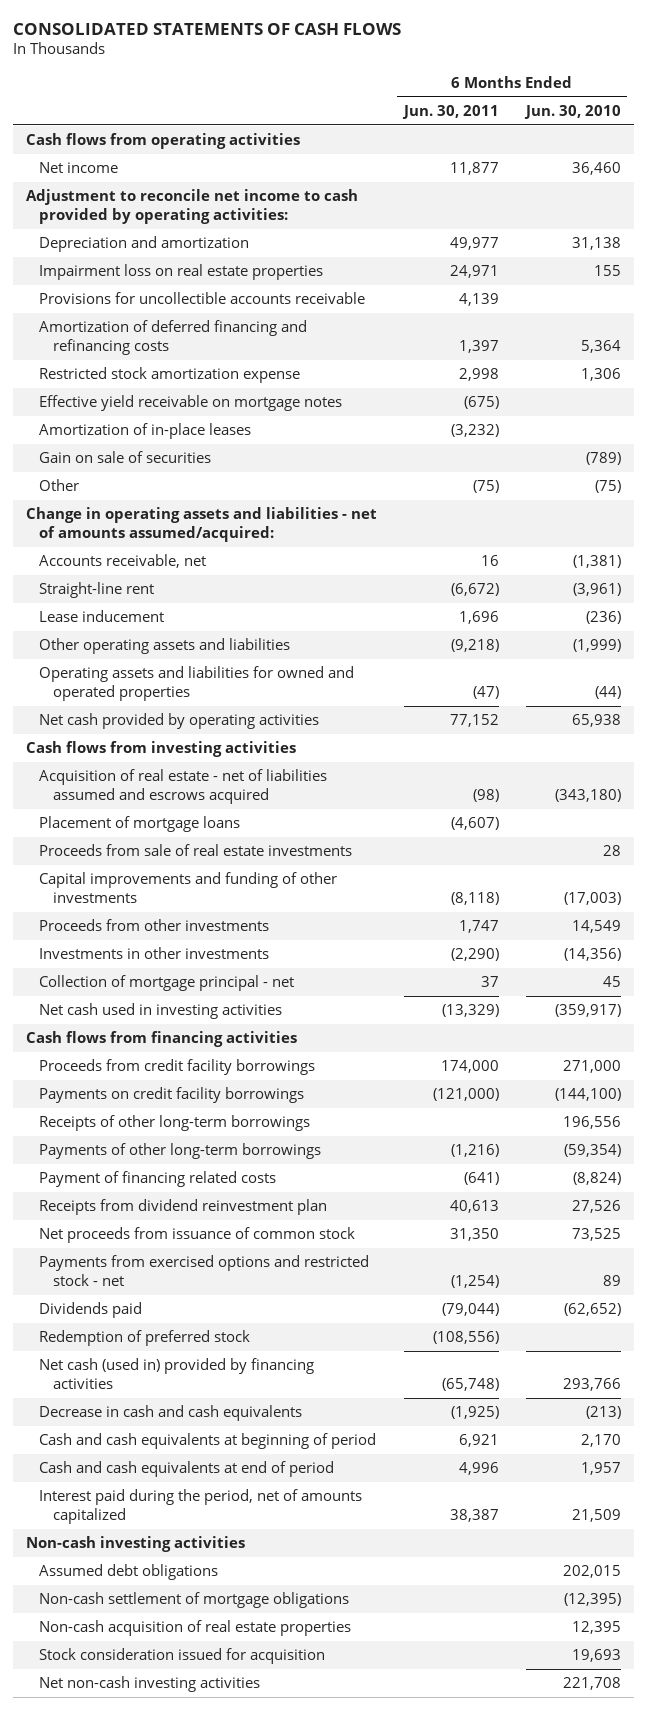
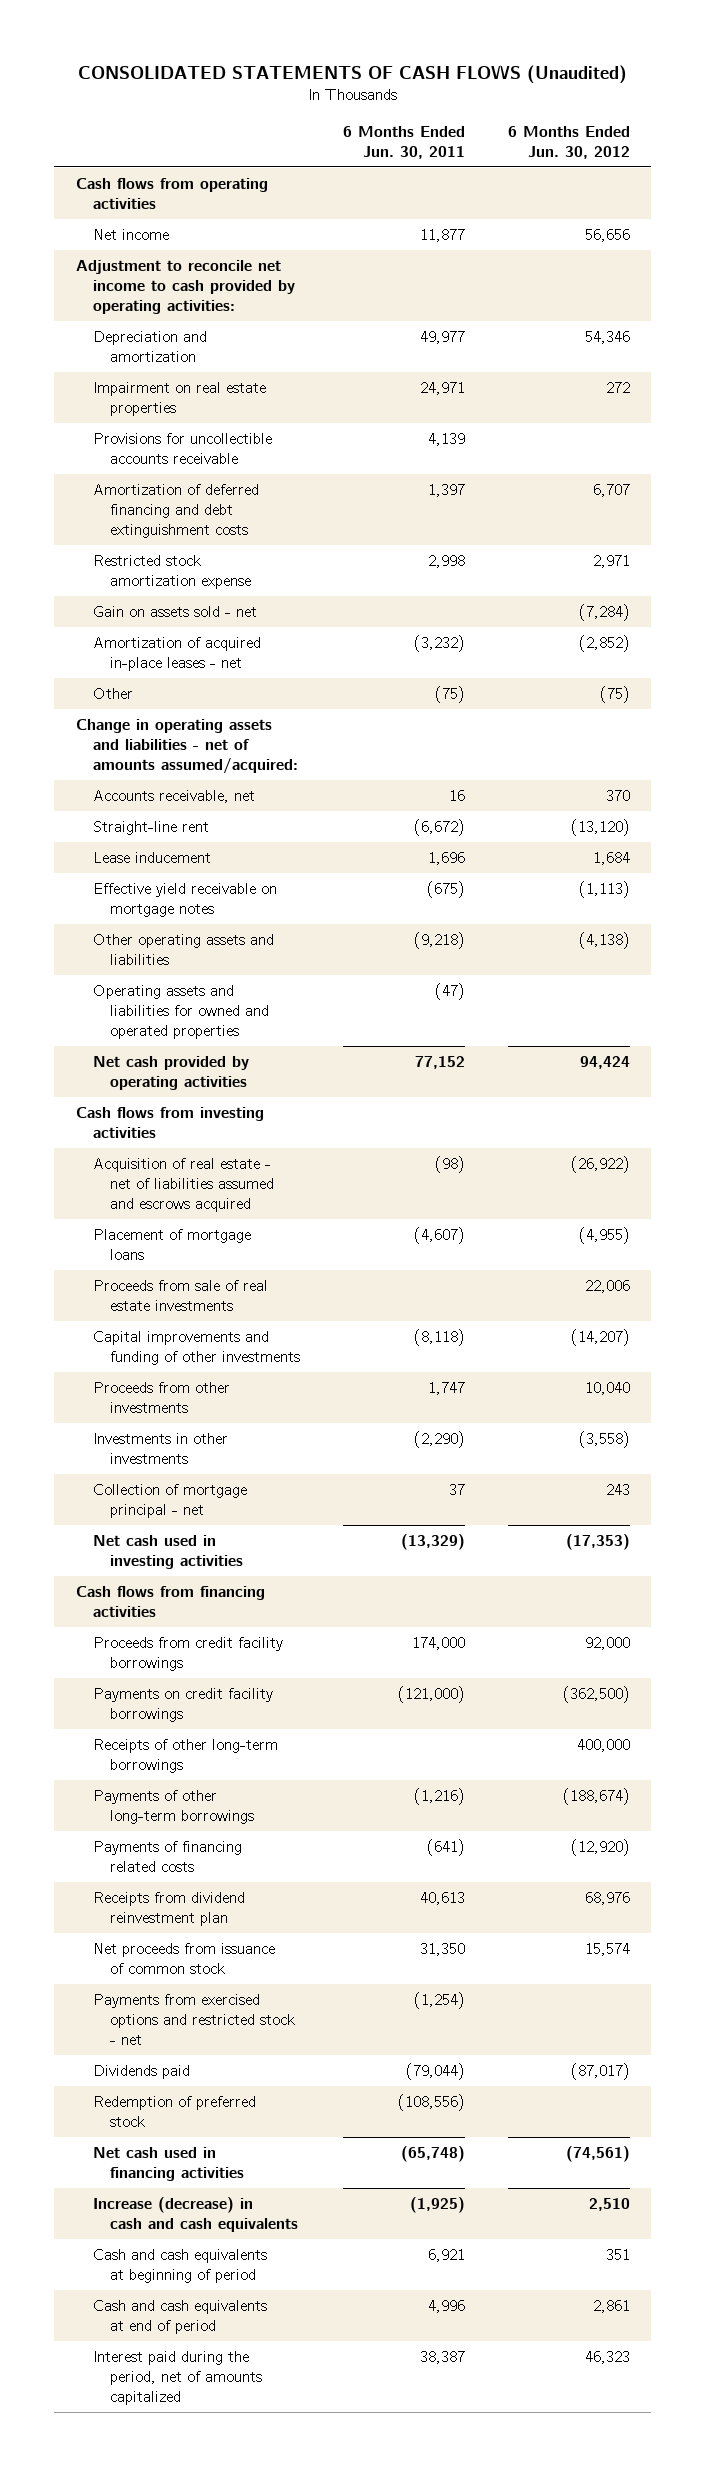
[12,22,401,35] CONSOLIDATED STATEMENTS OF CASH FLOWS -> [77,63,627,84] CONSOLIDATED STATEMENTS OF CASH FLOWS (Unaudited)
[523,104,621,119] Jun. 30, 2010 -> none
none -> [507,125,630,159] 6 Months Ended Jun. 30, 2012
[39,264,324,281] Impairment loss on real estate properties -> [92,381,266,416] Impairment on real estate properties
[39,320,308,355] Amortization of deferred financing and refinancing costs -> [92,483,259,538] Amortization of deferred financing and debt extinguishment costs
[39,451,212,464] Gain on sale of securities -> none
none -> [92,605,257,617] Gain on assets sold - net
[39,423,252,440] Amortization of in-place leases -> [92,636,261,671] Amortization of acquired in-place leases - net
[39,395,343,412] Effective yield receivable on mortgage notes -> [92,882,277,917] Effective yield receivable on mortgage notes
[39,1171,277,1188] Payment of financing related costs -> [92,1840,242,1872] Payments of financing related costs
[39,1358,315,1389] Net cash (used in) provided by financing activities -> [92,2146,245,2181] Net cash used in financing activities
[39,1405,303,1422] Decrease in cash and cash equivalents -> [92,2196,299,2232] Increase (decrease) in cash and cash equivalents
[26,1536,246,1553] Non-cash investing activities -> none
[39,1564,219,1581] Assumed debt obligations -> none
[39,1592,350,1609] Non-cash settlement of mortgage obligations -> none
[39,1620,352,1637] Non-cash acquisition of real estate properties -> none
[39,1648,326,1665] Stock consideration issued for acquisition -> none
[39,1676,261,1693] Net non-cash investing activities -> none

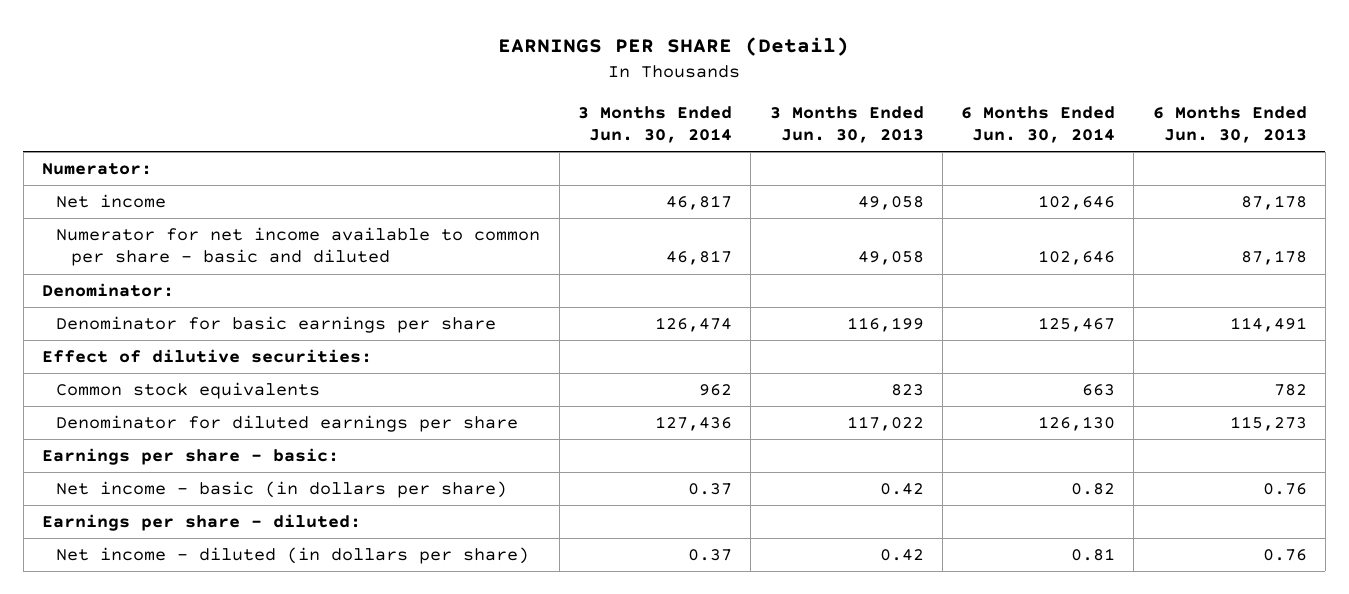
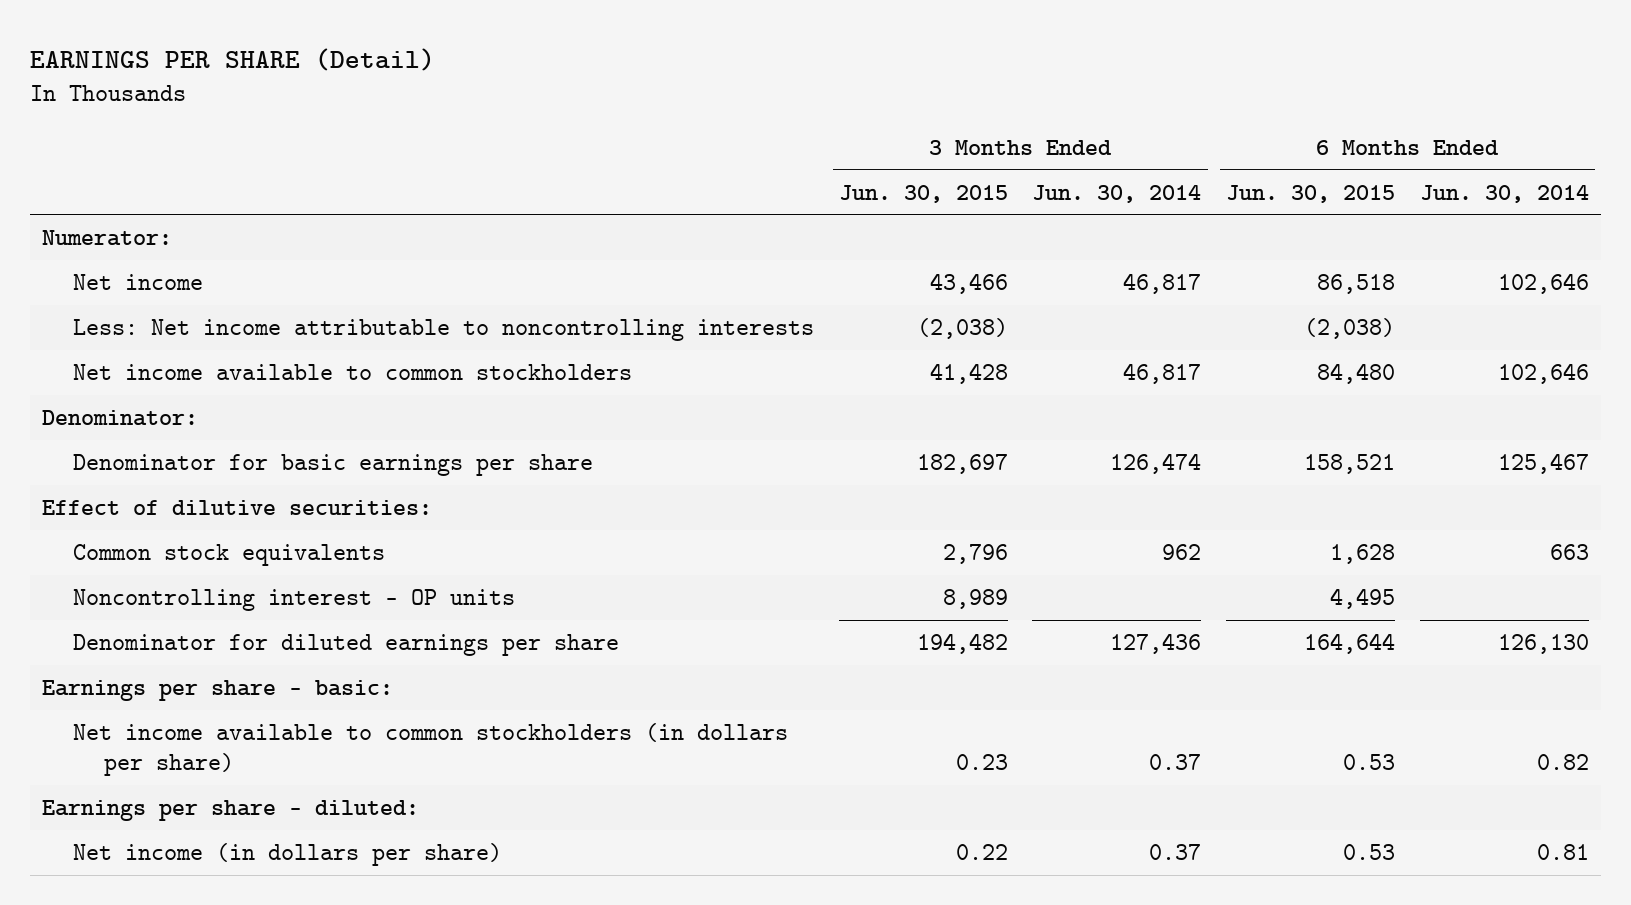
[769,105,924,144] 3 Months Ended Jun. 30, 2013 -> none
[1152,105,1307,144] 6 Months Ended Jun. 30, 2013 -> none
none -> [838,184,1008,203] Jun. 30, 2015
none -> [1226,184,1396,203] Jun. 30, 2015
none -> [73,318,815,341] Less: Net income attributable to noncontrolling interests
[56,227,541,267] Numerator for net income available to common per share - basic and diluted -> [73,363,633,380] Net income available to common stockholders
none -> [73,588,516,611] Noncontrolling interest - OP units
[56,481,508,499] Net income - basic (in dollars per share) -> [73,722,789,776] Net income available to common stockholders (in dollars per share)
[56,547,530,565] Net income - diluted (in dollars per share) -> [73,842,503,866] Net income (in dollars per share)

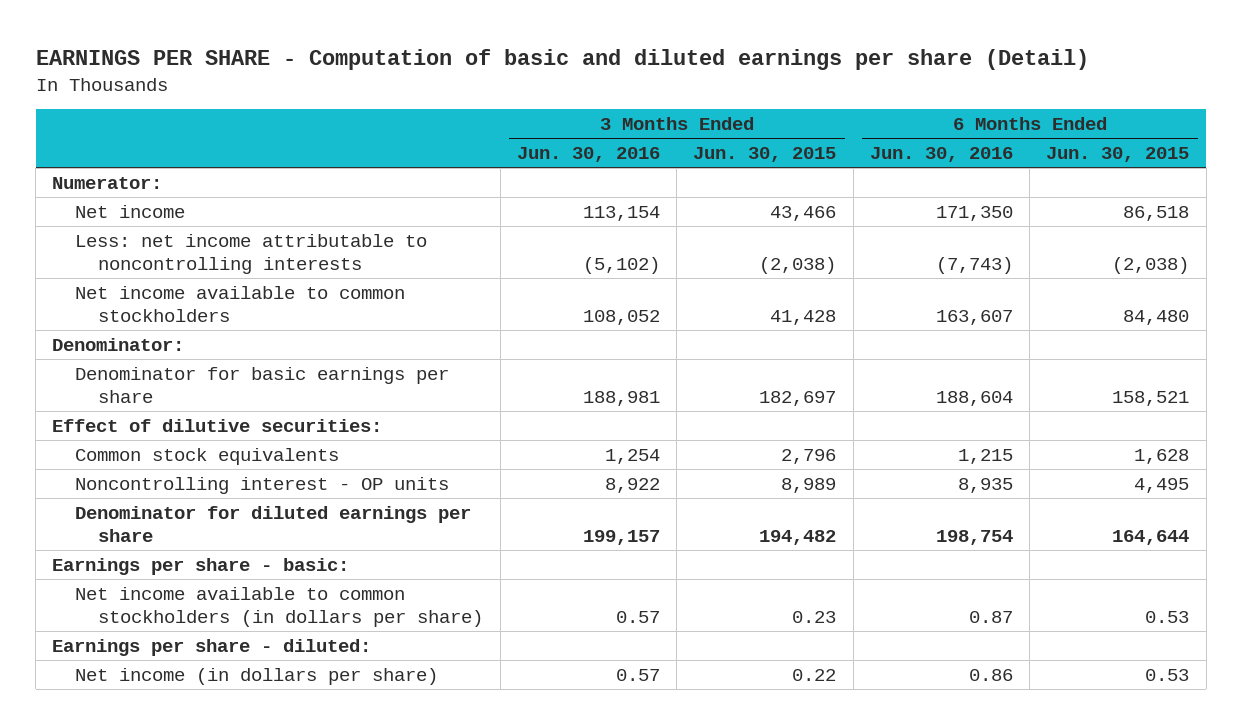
[29,47,435,71] EARNINGS PER SHARE (Detail) -> [35,48,1089,70] EARNINGS PER SHARE - Computation of basic and diluted earnings per share (Detail)
[1032,184,1202,203] Jun. 30, 2014 -> none
[1419,184,1589,203] Jun. 30, 2014 -> none
none -> [516,147,660,163] Jun. 30, 2016
none -> [869,147,1013,163] Jun. 30, 2016
[73,318,815,341] Less: Net income attributable to noncontrolling interests -> [75,233,428,274] Less: net income attributable to noncontrolling interests

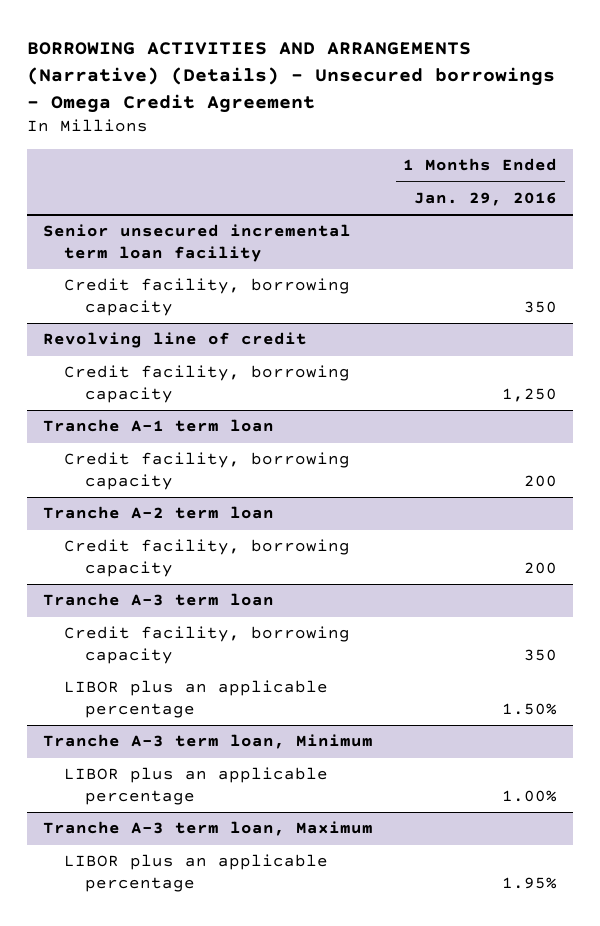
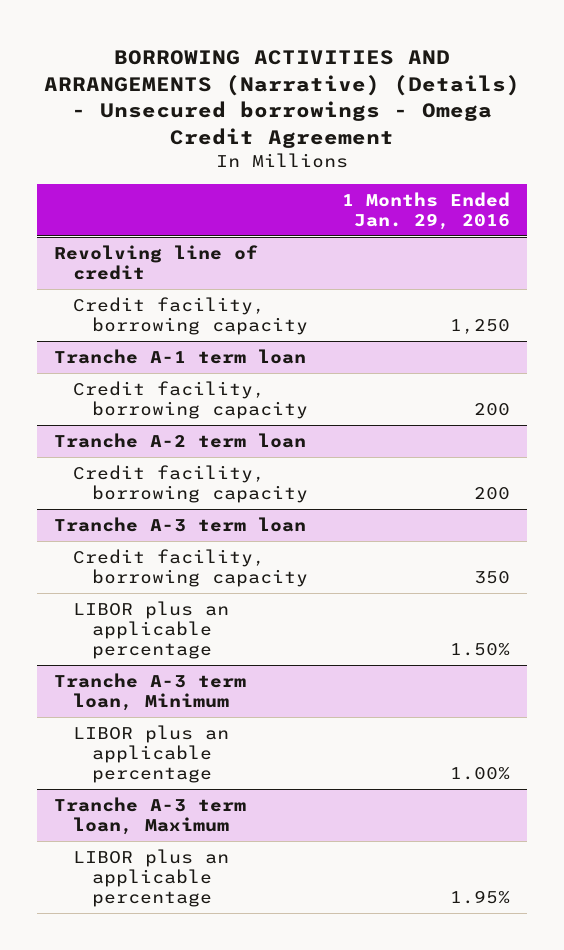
[42,224,351,262] Senior unsecured incremental term loan facility -> none
[63,278,350,316] Credit facility, borrowing capacity -> none

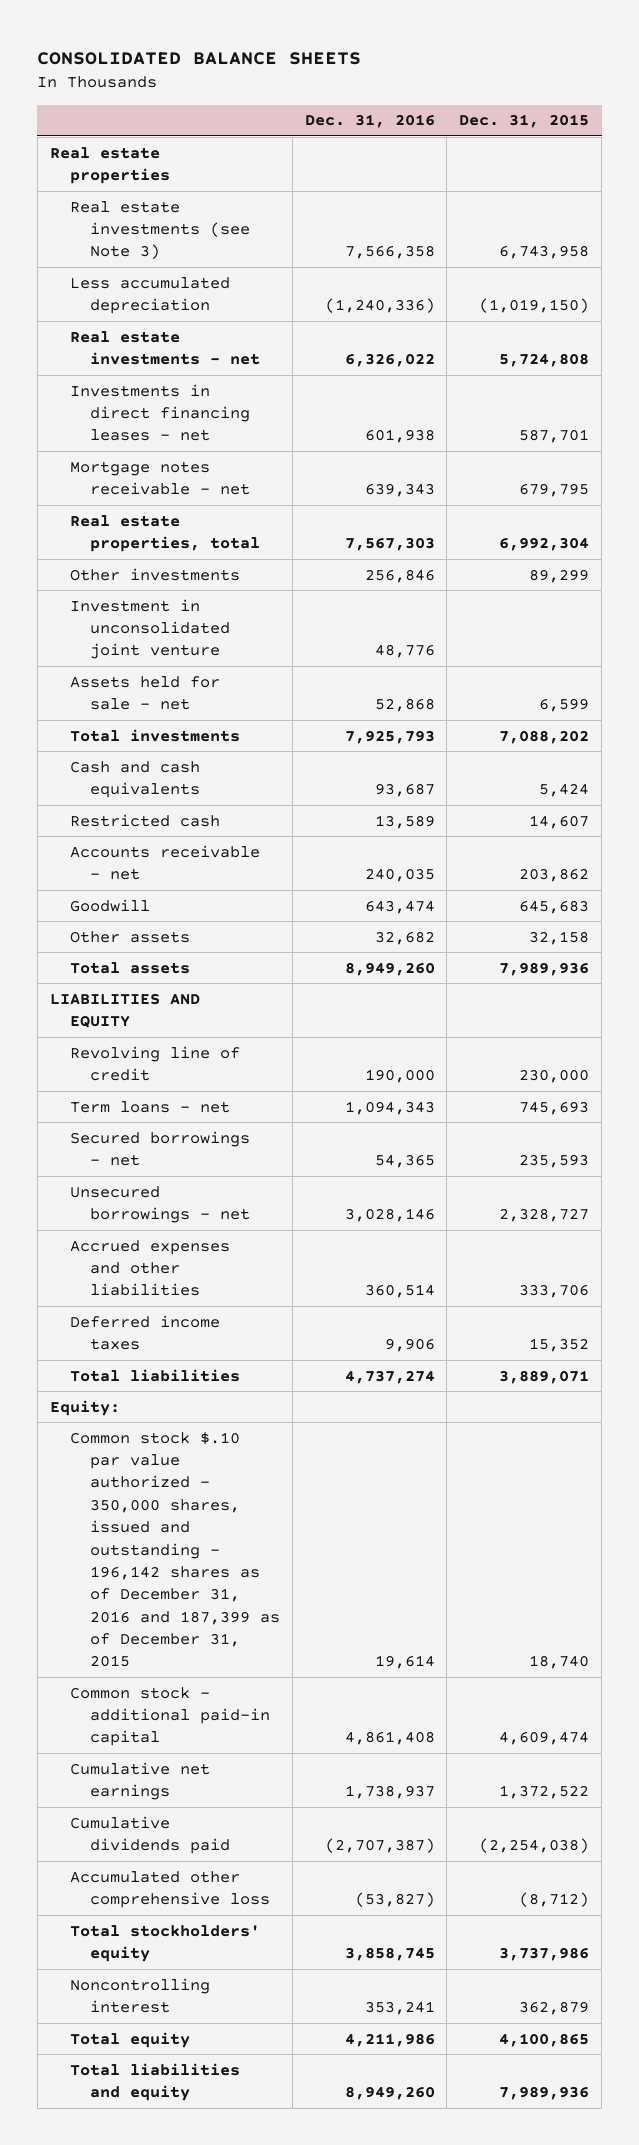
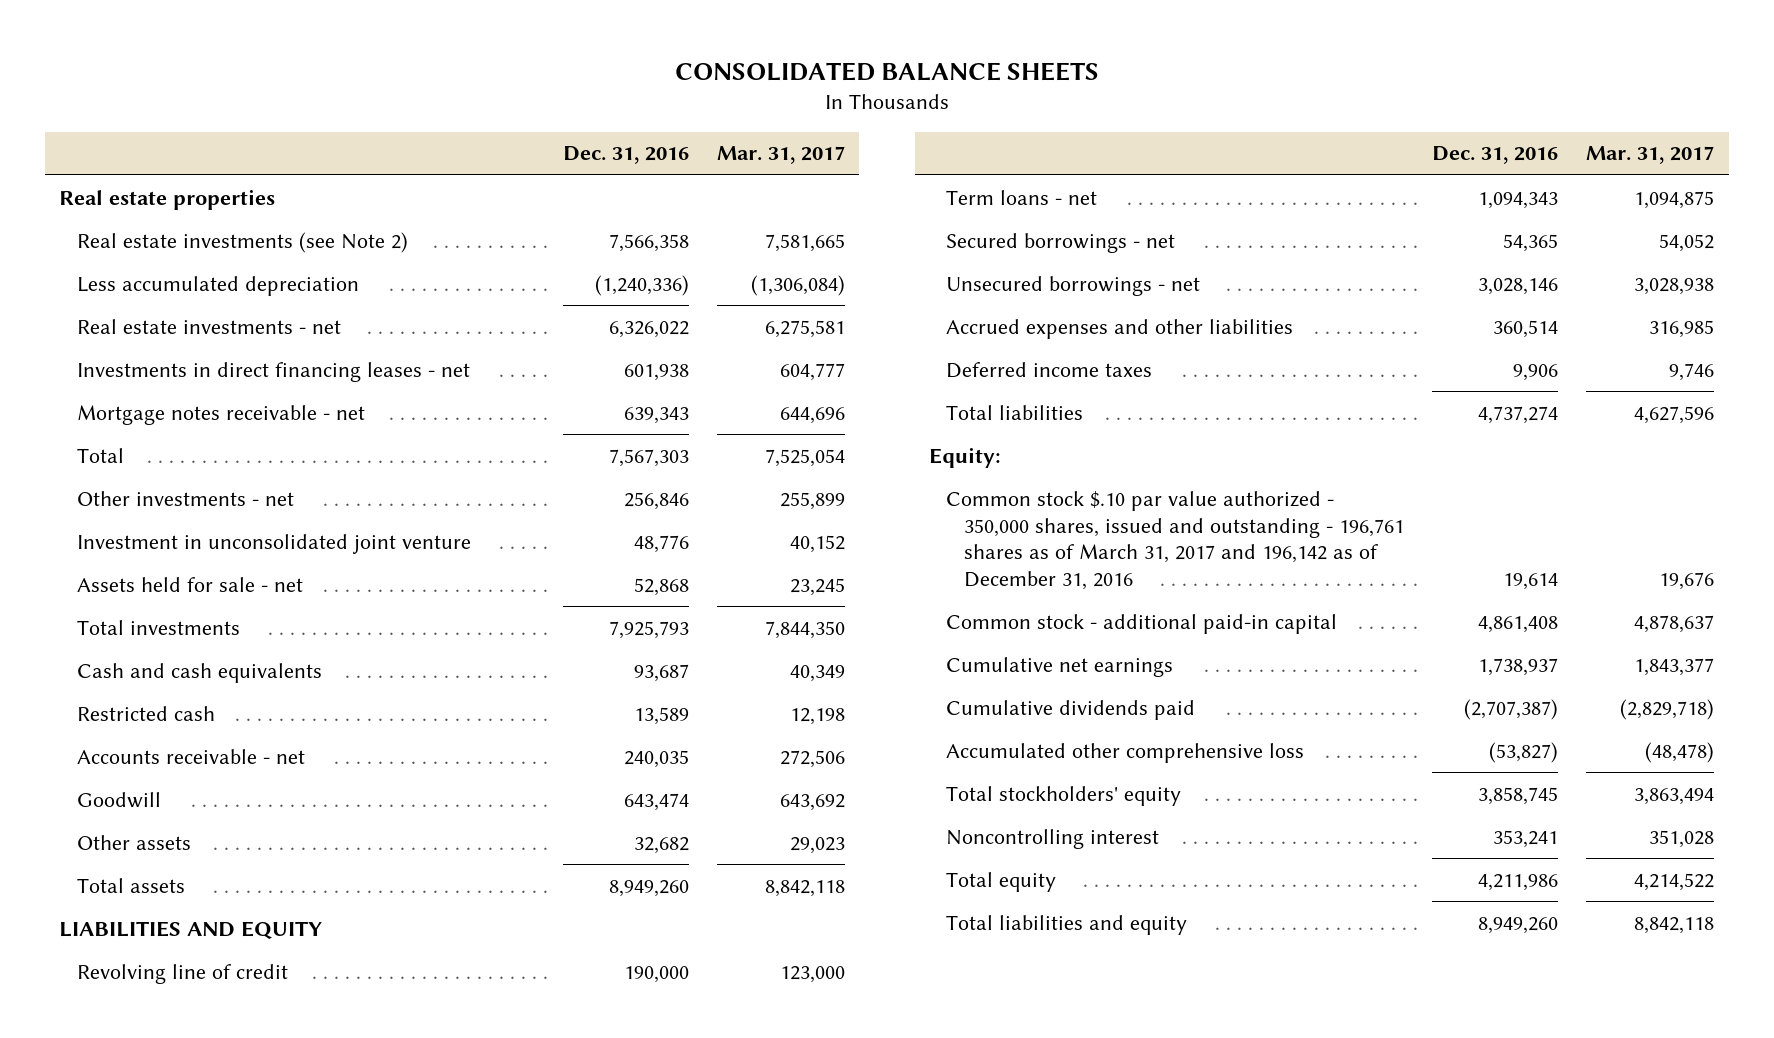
[459,114,590,129] Dec. 31, 2015 -> none
none -> [716,146,845,165] Mar. 31, 2017
[69,200,251,260] Real estate investments (see Note 3) -> [76,231,408,253] Real estate investments (see Note 2)
[69,514,261,553] Real estate properties, total -> [76,447,124,463] Total
[69,567,240,581] Other investments -> [76,490,294,506] Other investments - net
[69,1431,281,1668] Common stock $.10 par value authorized - 350,000 shares, issued and outstanding - 196,142 shares as of December 31, 2016 and 187,399 as of December 31, 2015 -> [946,490,1404,591] Common stock $.10 par value authorized - 350,000 shares, issued and outstanding - 196,761 shares as of March 31, 2017 and 196,142 as of December 31, 2016

